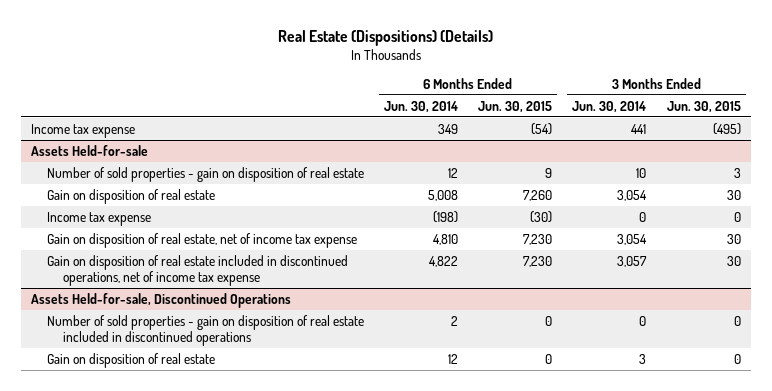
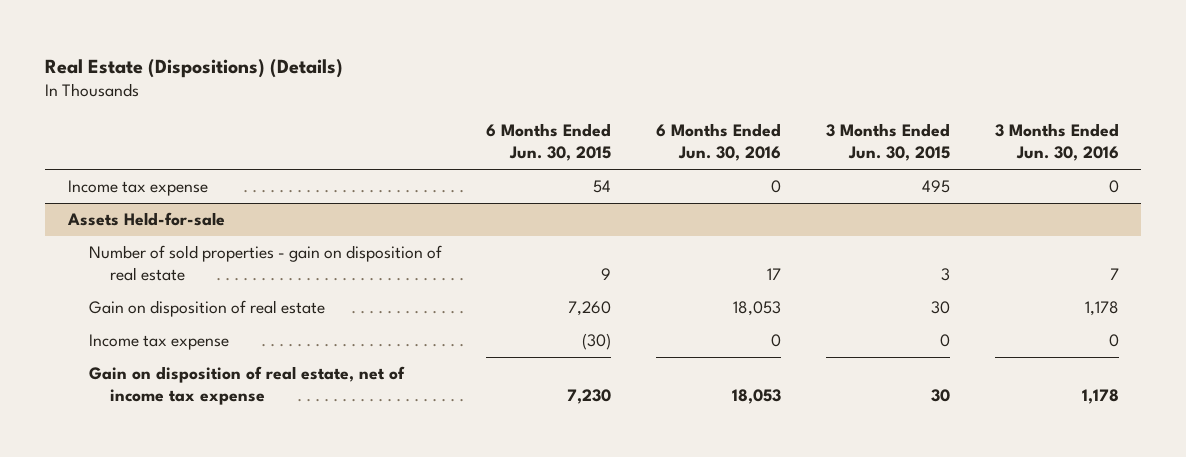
[384,100,459,113] Jun. 30, 2014 -> none
[572,100,647,113] Jun. 30, 2014 -> none
none -> [656,123,782,162] 6 Months Ended Jun. 30, 2016
none -> [994,123,1119,162] 3 Months Ended Jun. 30, 2016
[531,122,553,135] (54) -> [593,180,612,194] 54
[712,122,741,135] (495) -> [921,180,950,194] 495
[47,254,349,286] Gain on disposition of real estate included in discontinued operations, net of income tax expense -> none
[31,292,292,308] Assets Held-for-sale, Discontinued Operations -> none
[47,314,365,346] Number of sold properties - gain on disposition of real estate included in discontinued operations -> none
[47,352,216,368] Gain on disposition of real estate -> none

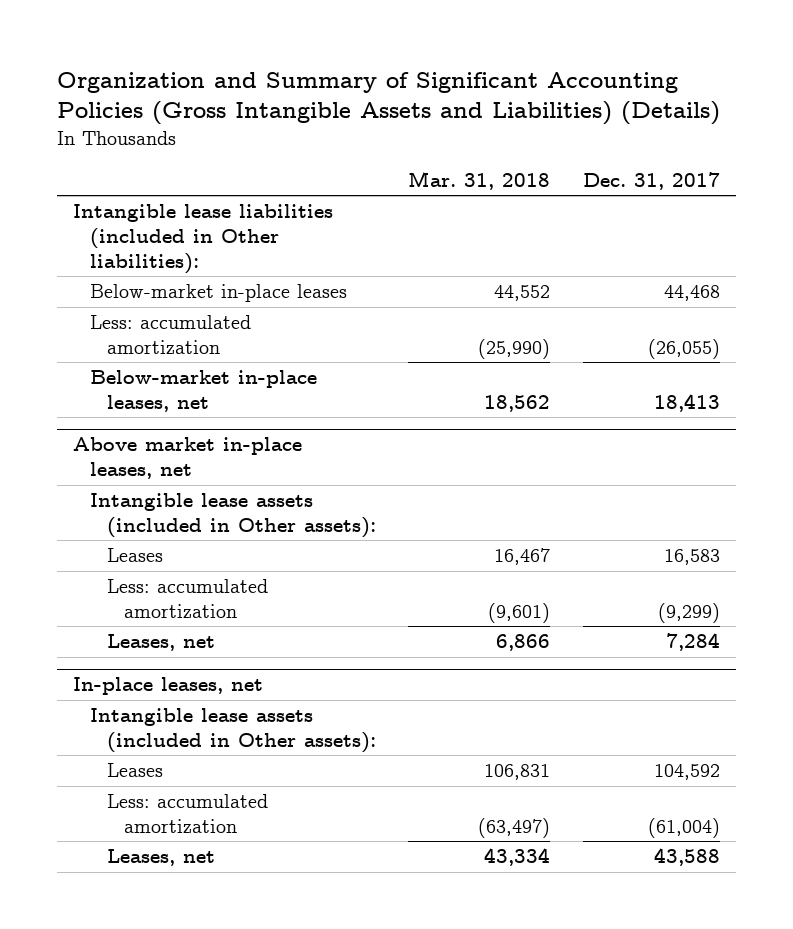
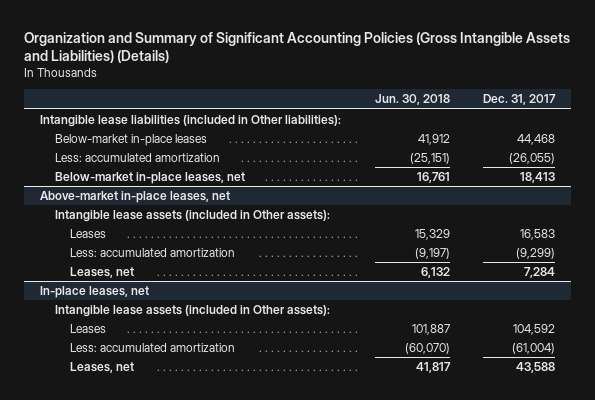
[408,170,551,190] Mar. 31, 2018 -> none
none -> [374,94,450,106] Jun. 30, 2018
[73,437,303,480] Above market in-place leases, net -> [40,191,231,204] Above-market in-place leases, net

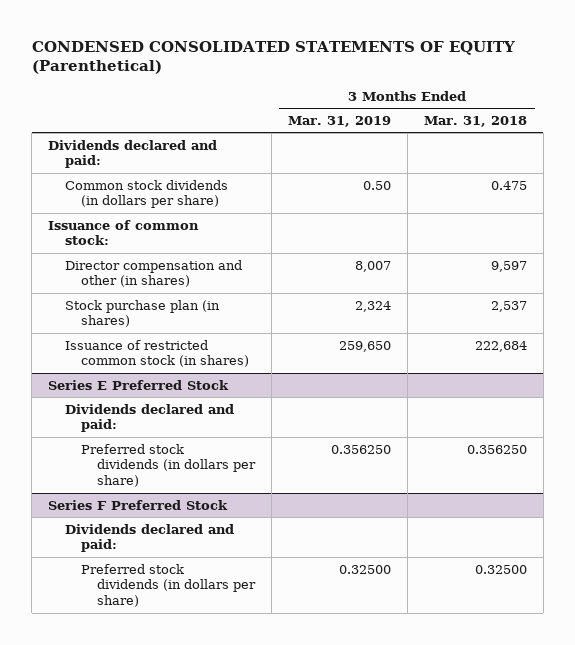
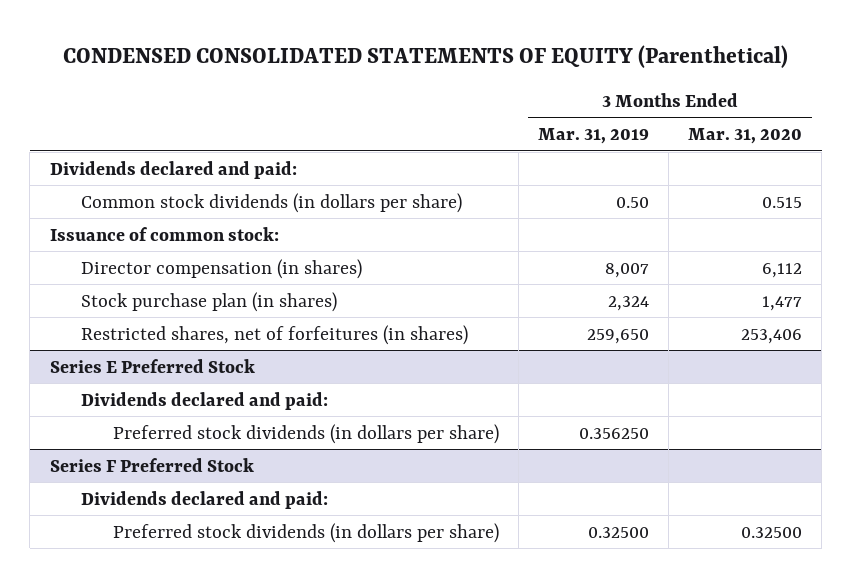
[423,115,527,127] Mar. 31, 2018 -> none
none -> [688,128,803,145] Mar. 31, 2020
[64,259,242,288] Director compensation and other (in shares) -> [81,258,363,279] Director compensation (in shares)
[64,339,249,368] Issuance of restricted common stock (in shares) -> [81,324,469,345] Restricted shares, net of forfeitures (in shares)

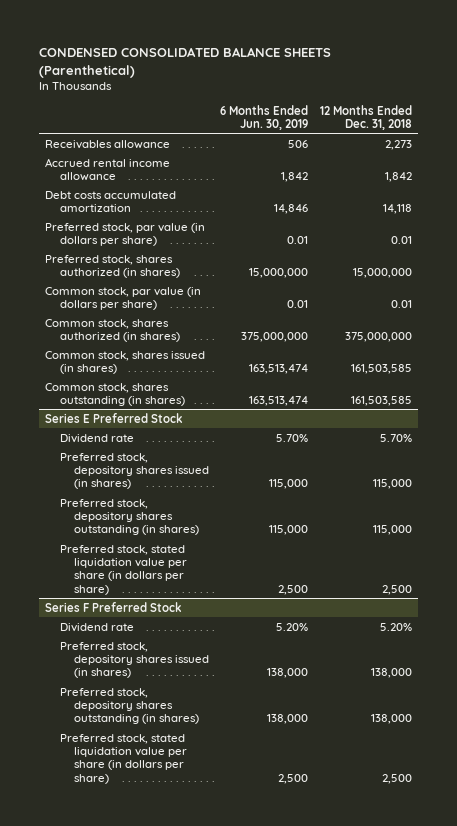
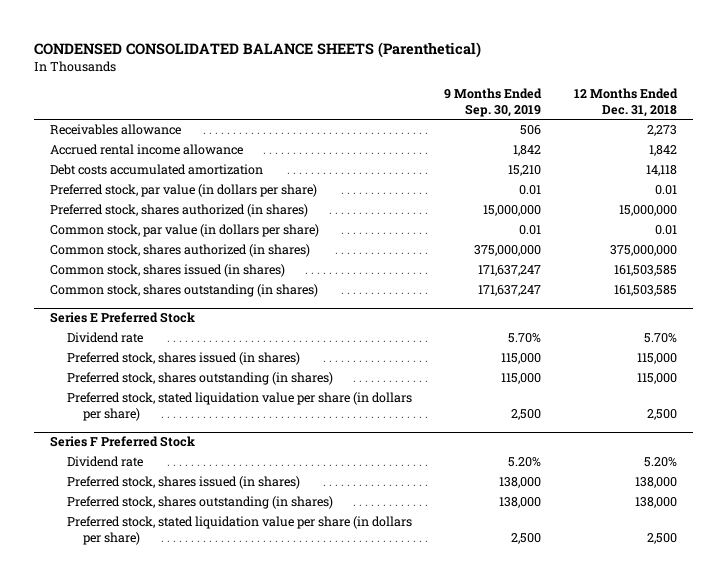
[220,104,309,130] 6 Months Ended Jun. 30, 2019 -> none
none -> [444,87,543,117] 9 Months Ended Sep. 30, 2019
[59,452,209,490] Preferred stock, depository shares issued (in shares) -> [66,352,300,366] Preferred stock, shares issued (in shares)
[59,498,199,536] Preferred stock, depository shares outstanding (in shares) -> [66,372,333,386] Preferred stock, shares outstanding (in shares)
[59,641,209,679] Preferred stock, depository shares issued (in shares) -> [66,476,300,490] Preferred stock, shares issued (in shares)
[59,687,199,725] Preferred stock, depository shares outstanding (in shares) -> [66,496,333,510] Preferred stock, shares outstanding (in shares)

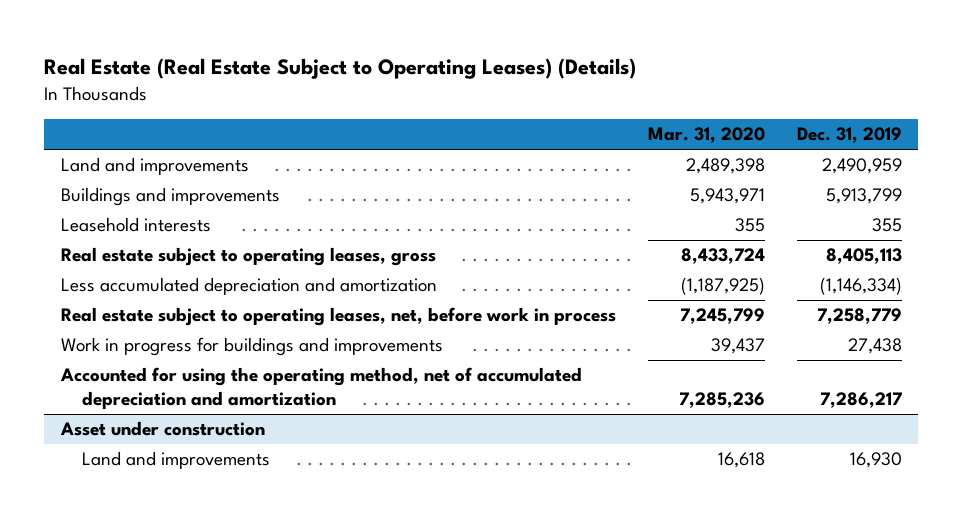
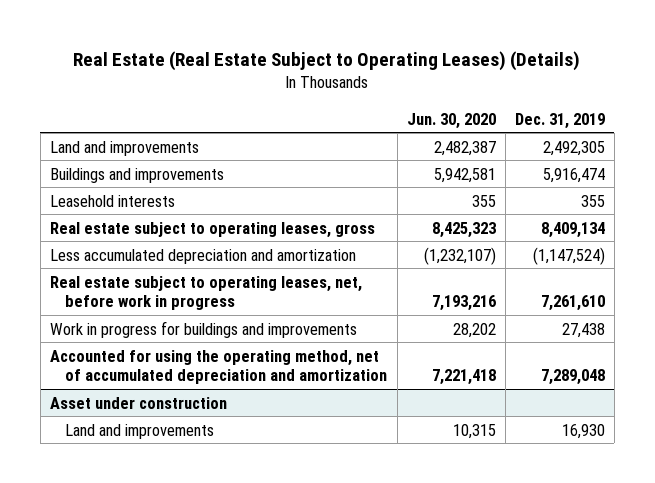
[647,127,765,144] Mar. 31, 2020 -> none
none -> [406,112,496,129] Jun. 30, 2020
[822,158,903,175] 2,490,959 -> [542,140,605,156] 2,492,305
[826,188,903,205] 5,913,799 -> [542,167,605,183] 5,916,474
[826,248,903,265] 8,405,113 -> [540,221,605,238] 8,409,134
[820,277,903,296] (1,146,334) -> [532,246,605,265] (1,147,524)
[60,307,616,327] Real estate subject to operating leases, net, before work in process -> [49,275,362,311] Real estate subject to operating leases, net, before work in progress
[817,308,903,325] 7,258,779 -> [540,295,605,312] 7,261,610
[820,391,903,408] 7,286,217 -> [540,369,605,386] 7,289,048

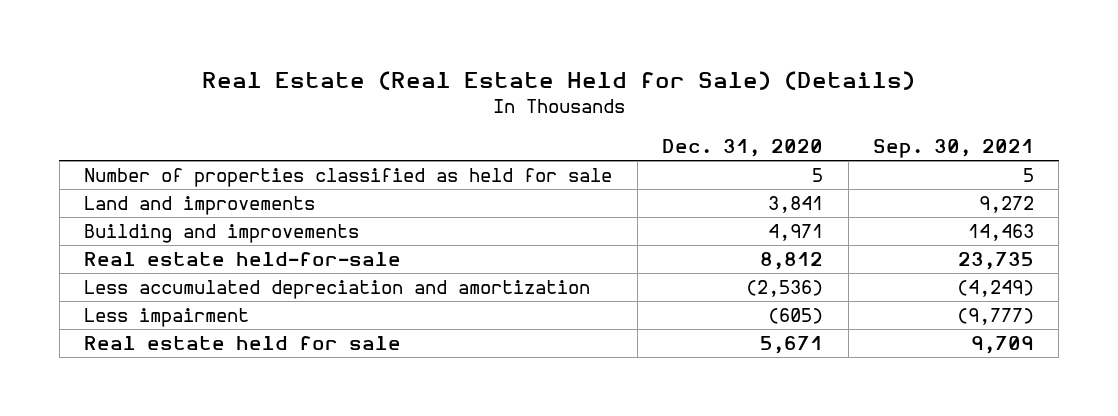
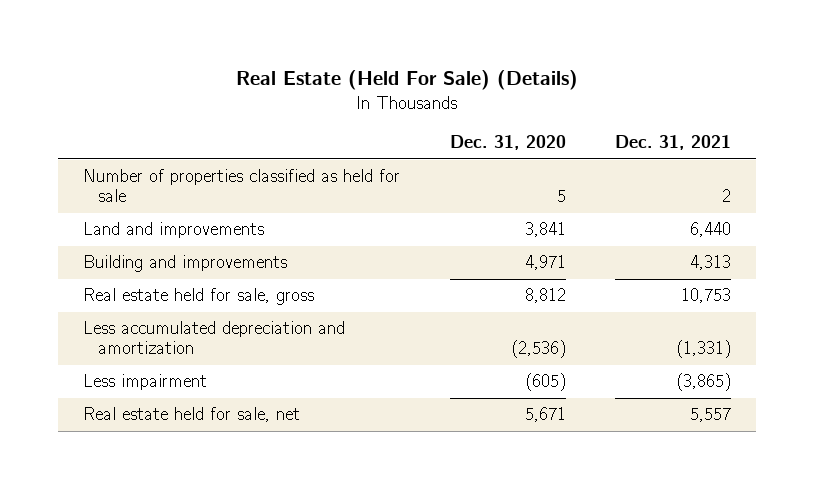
[202,71,916,91] Real Estate (Real Estate Held for Sale) (Details) -> [236,70,579,91] Real Estate (Held For Sale) (Details)
[872,139,1034,159] Sep. 30, 2021 -> none
none -> [615,135,732,151] Dec. 31, 2021
[84,252,402,267] Real estate held-for-sale -> [83,288,315,306] Real estate held for sale, gross
[84,336,402,351] Real estate held for sale -> [83,407,301,423] Real estate held for sale, net

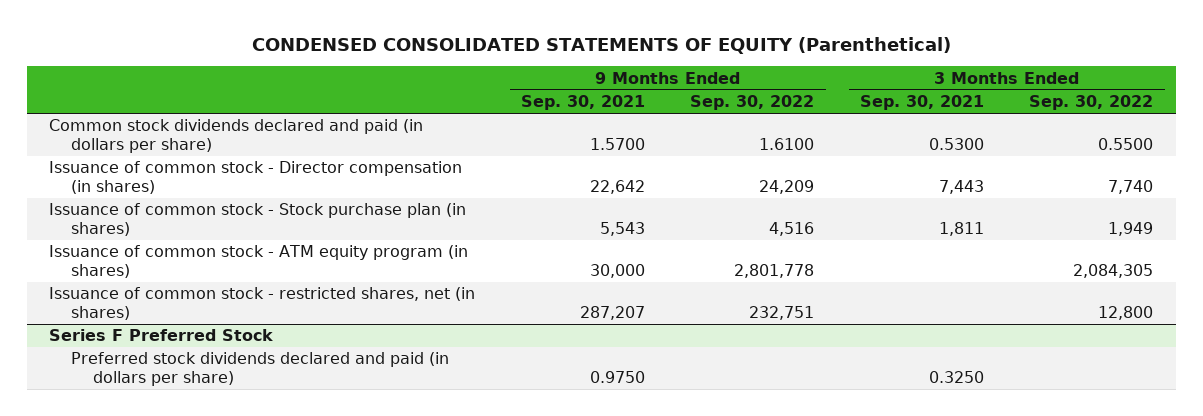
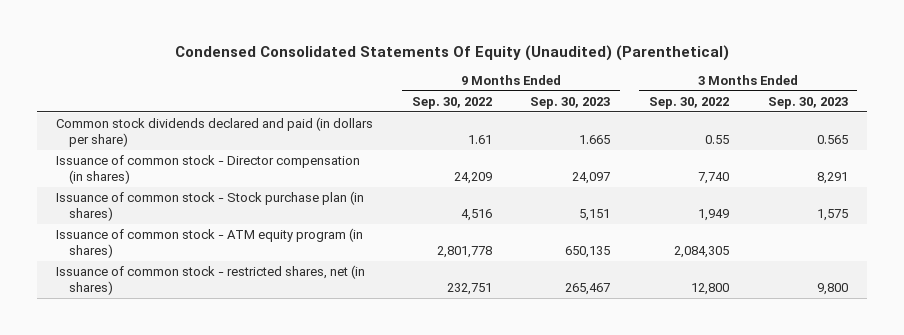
[252,36,952,54] CONDENSED CONSOLIDATED STATEMENTS OF EQUITY (Parenthetical) -> [174,44,729,61] Condensed Consolidated Statements Of Equity (Unaudited) (Parenthetical)
[520,94,645,110] Sep. 30, 2021 -> none
[859,94,984,110] Sep. 30, 2021 -> none
none -> [530,96,611,109] Sep. 30, 2023
none -> [767,96,848,109] Sep. 30, 2023
[759,137,815,150] 1.6100 -> [467,134,492,144] 1.61
[1098,137,1154,150] 0.5500 -> [704,134,729,144] 0.55
[49,329,274,342] Series F Preferred Stock -> none
[71,352,450,386] Preferred stock dividends declared and paid (in dollars per share) -> none

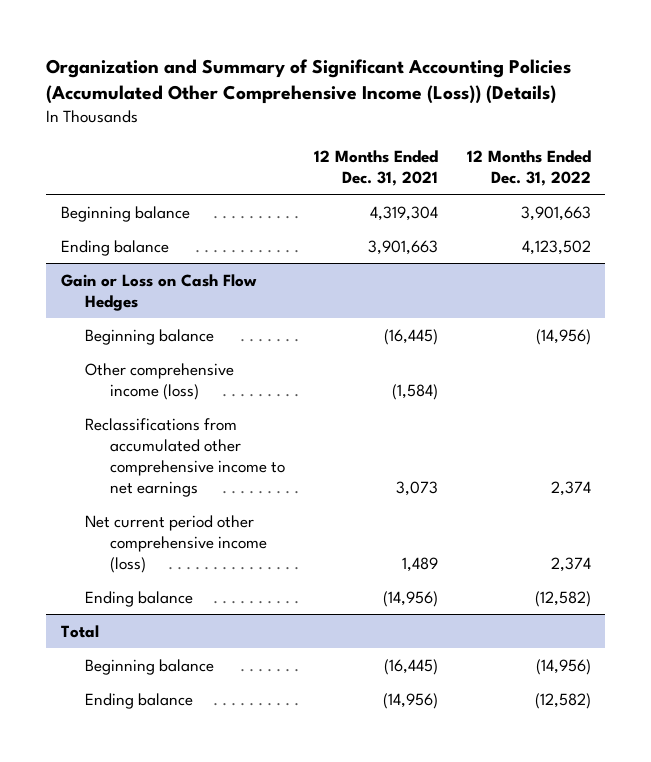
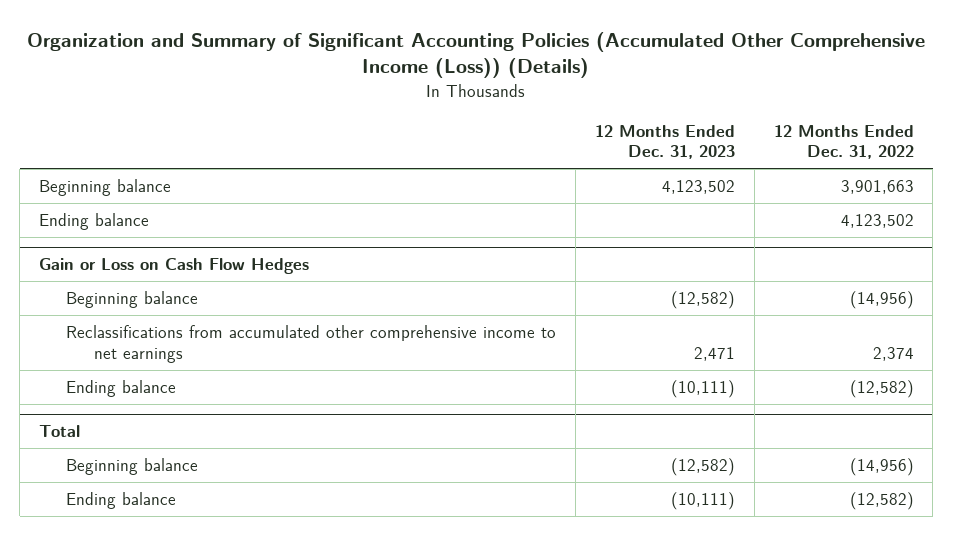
[313,150,438,187] 12 Months Ended Dec. 31, 2021 -> none
none -> [594,124,735,160] 12 Months Ended Dec. 31, 2023
[85,362,235,400] Other comprehensive income (loss) -> none
[85,514,267,573] Net current period other comprehensive income (loss) -> none

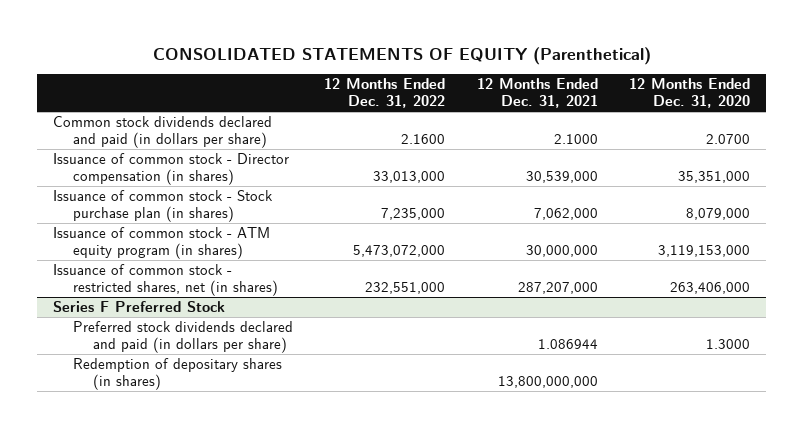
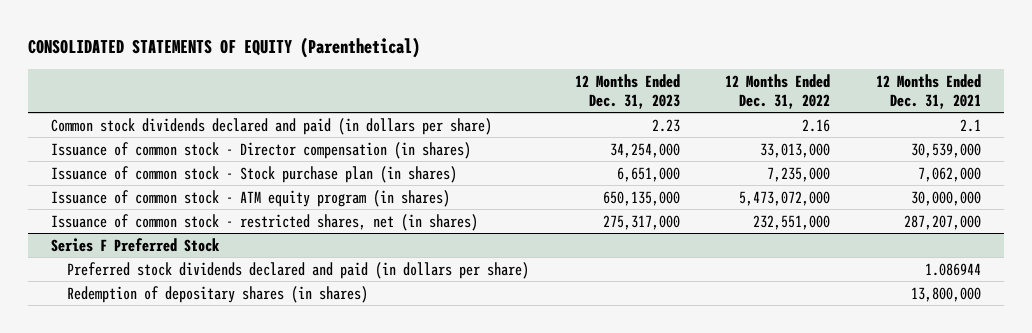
[629,78,751,108] 12 Months Ended Dec. 31, 2020 -> none
none -> [574,73,680,109] 12 Months Ended Dec. 31, 2023
[401,133,446,144] 2.1600 -> [802,118,831,132] 2.16
[553,133,598,144] 2.1000 -> [959,118,981,132] 2.1
[497,375,598,388] 13,800,000,000 -> [910,286,981,302] 13,800,000

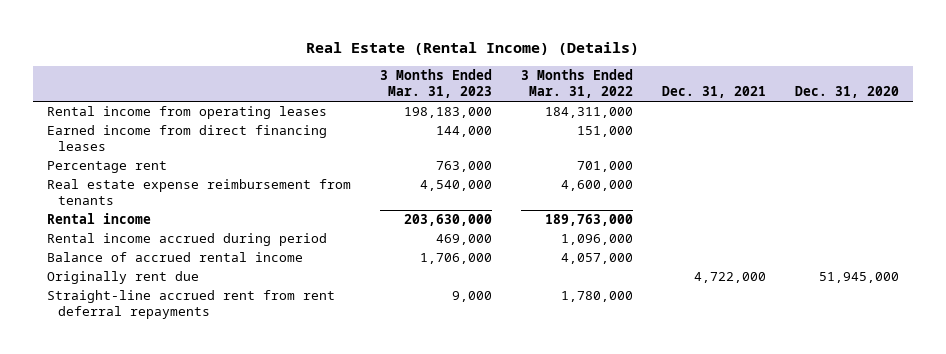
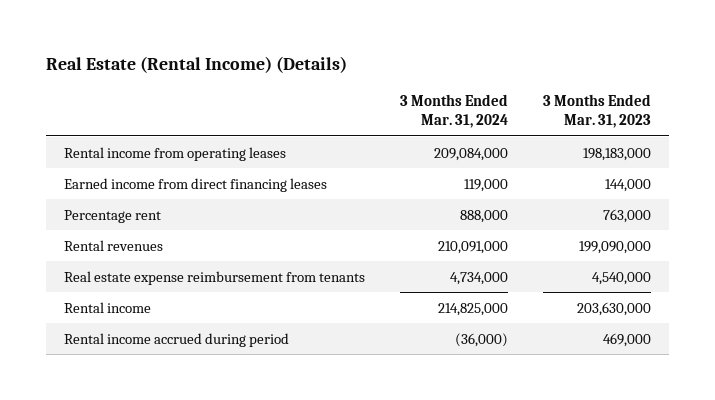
[520,69,633,99] 3 Months Ended Mar. 31, 2022 -> none
[661,86,766,99] Dec. 31, 2021 -> none
[794,86,899,99] Dec. 31, 2020 -> none
none -> [400,93,509,129] 3 Months Ended Mar. 31, 2024
none -> [63,239,163,251] Rental revenues
[47,252,304,263] Balance of accrued rental income -> none
[47,271,200,285] Originally rent due -> none
[47,290,336,320] Straight-line accrued rent from rent deferral repayments -> none

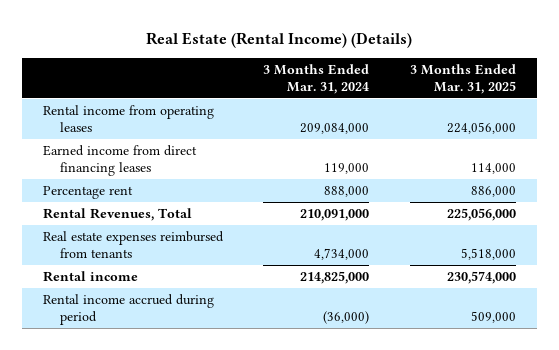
[543,93,652,129] 3 Months Ended Mar. 31, 2023 -> none
none -> [410,64,517,94] 3 Months Ended Mar. 31, 2025
[63,239,163,251] Rental revenues -> [42,208,192,222] Rental Revenues, Total
[63,270,365,285] Real estate expense reimbursement from tenants -> [42,231,224,258] Real estate expenses reimbursed from tenants

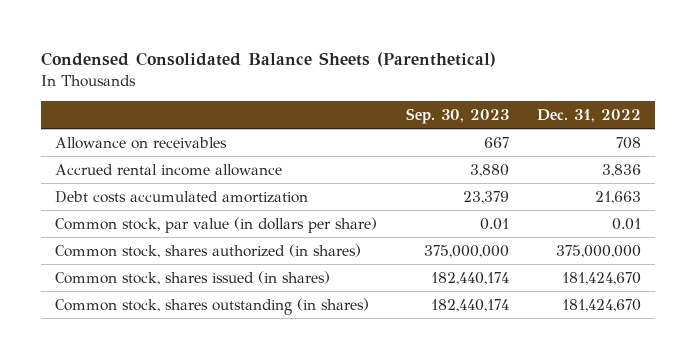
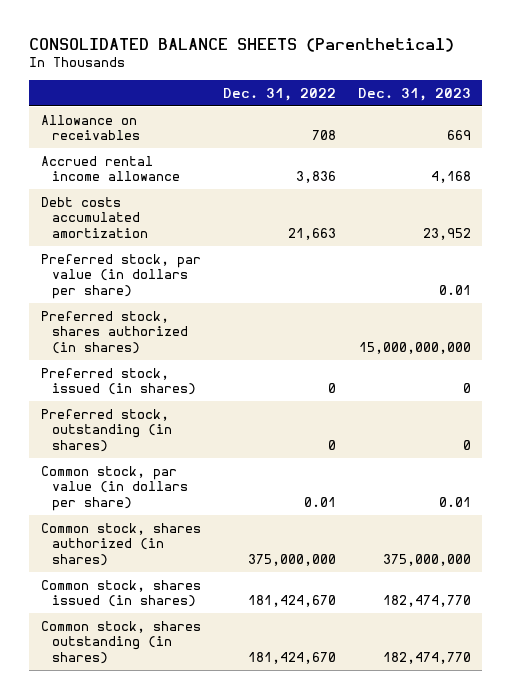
[41,52,497,68] Condensed Consolidated Balance Sheets (Parenthetical) -> [29,37,455,52] CONSOLIDATED BALANCE SHEETS (Parenthetical)
[405,108,509,125] Sep. 30, 2023 -> none
none -> [358,87,472,101] Dec. 31, 2023
none -> [40,253,201,300] Preferred stock, par value (in dollars per share)
none -> [40,310,189,355] Preferred stock, shares authorized (in shares)
none -> [40,367,197,396] Preferred stock, issued (in shares)
none -> [40,408,173,453] Preferred stock, outstanding (in shares)

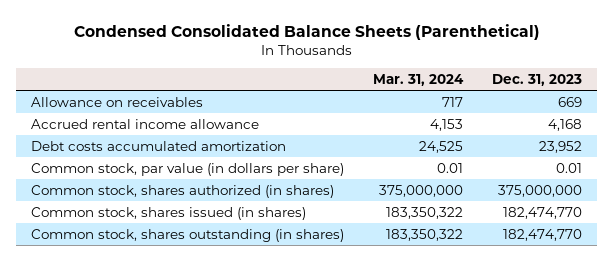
[29,37,455,52] CONSOLIDATED BALANCE SHEETS (Parenthetical) -> [73,24,540,41] Condensed Consolidated Balance Sheets (Parenthetical)
[222,87,336,101] Dec. 31, 2022 -> none
none -> [373,74,465,87] Mar. 31, 2024
[40,253,201,300] Preferred stock, par value (in dollars per share) -> none
[40,310,189,355] Preferred stock, shares authorized (in shares) -> none
[40,367,197,396] Preferred stock, issued (in shares) -> none
[40,408,173,453] Preferred stock, outstanding (in shares) -> none

